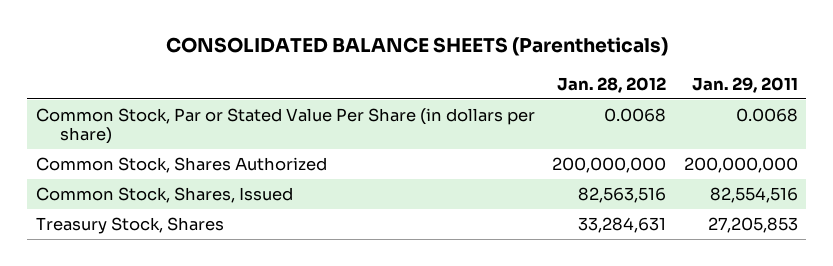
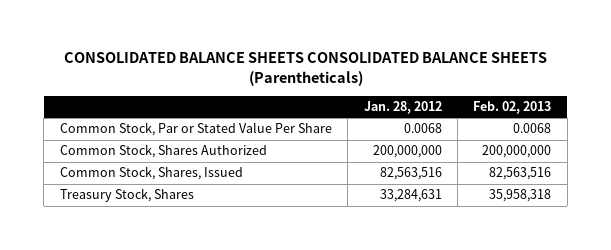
[165,37,668,57] CONSOLIDATED BALANCE SHEETS (Parentheticals) -> [63,52,547,87] CONSOLIDATED BALANCE SHEETS CONSOLIDATED BALANCE SHEETS (Parentheticals)
[691,76,798,93] Jan. 29, 2011 -> none
none -> [473,101,552,115] Feb. 02, 2013
[35,107,535,145] Common Stock, Par or Stated Value Per Share (in dollars per share) -> [59,122,332,137] Common Stock, Par or Stated Value Per Share

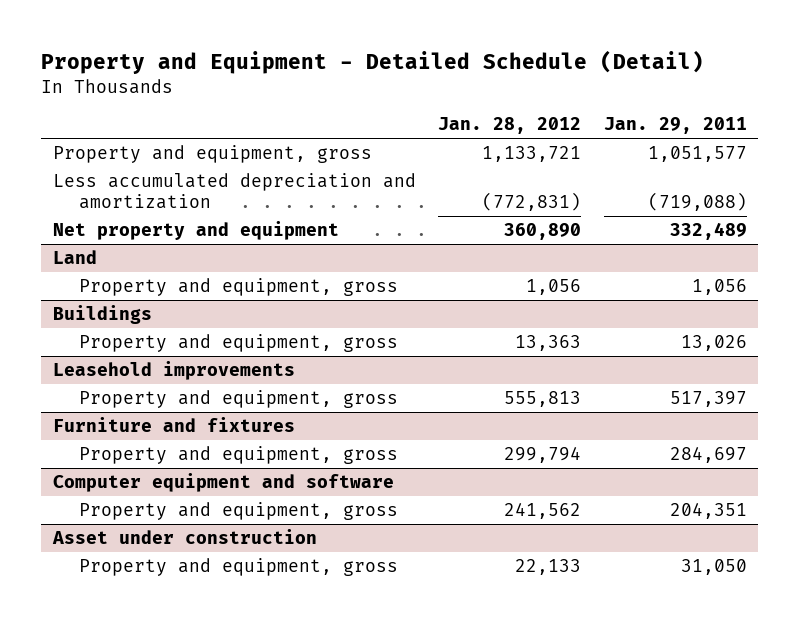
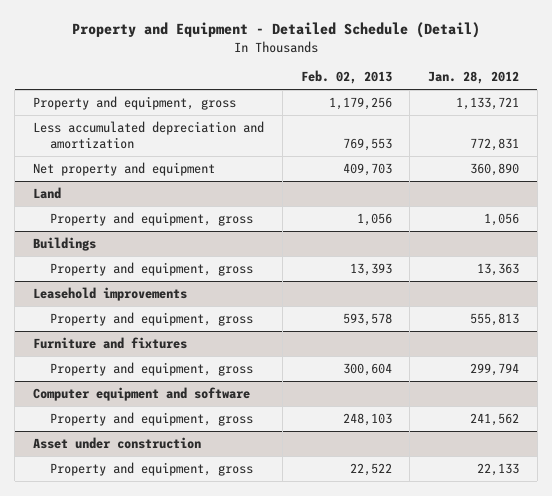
[603,117,747,135] Jan. 29, 2011 -> none
none -> [300,70,392,85] Feb. 02, 2013
[482,191,582,211] (772,831) -> [470,138,520,152] 772,831

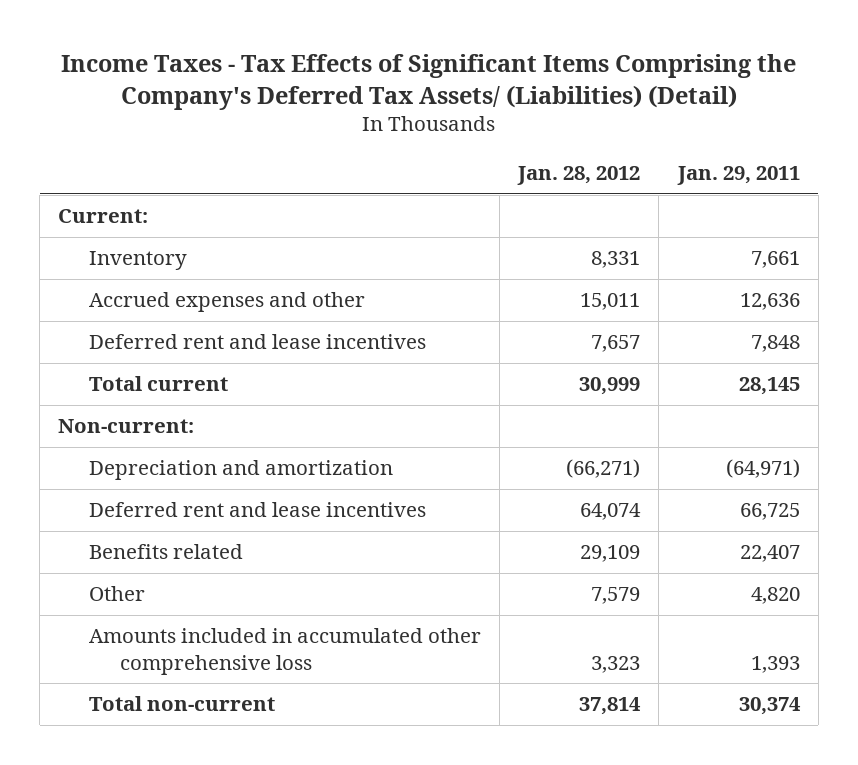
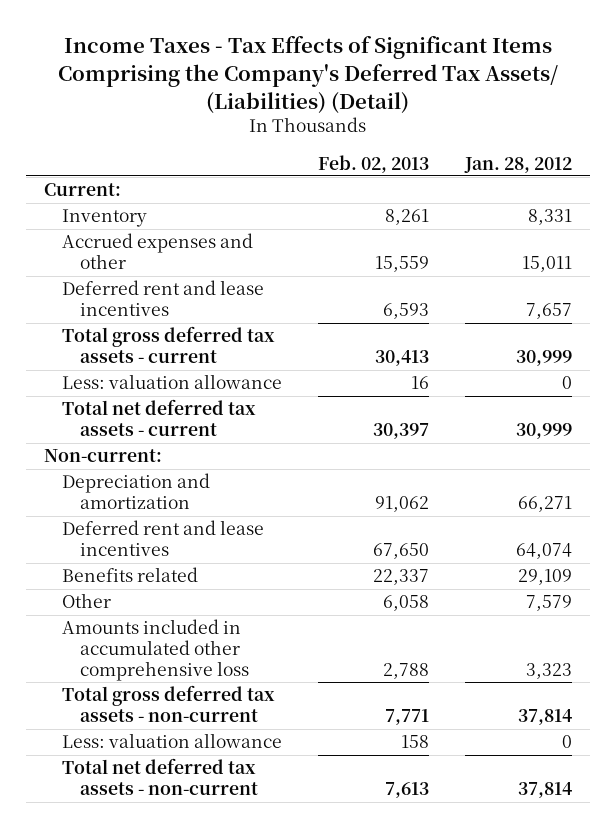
[676,166,800,186] Jan. 29, 2011 -> none
none -> [317,154,429,173] Feb. 02, 2013
none -> [62,326,276,364] Total gross deferred tax assets - current
none -> [62,374,283,390] Less: valuation allowance
[89,376,229,392] Total current -> [62,399,257,437] Total net deferred tax assets - current
[566,459,641,479] (66,271) -> [517,496,572,513] 66,271
none -> [62,685,276,723] Total gross deferred tax assets - non-current
none -> [62,733,283,749] Less: valuation allowance
[89,696,276,712] Total non-current -> [62,758,259,796] Total net deferred tax assets - non-current

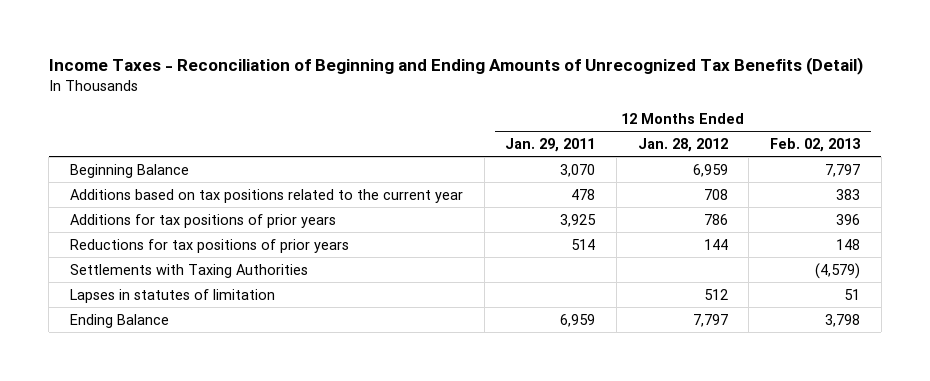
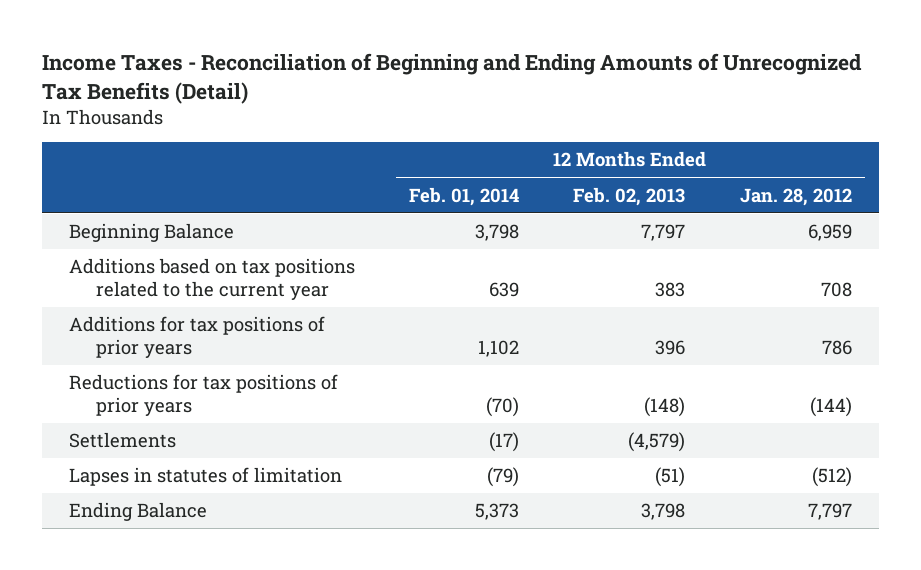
[505,137,596,152] Jan. 29, 2011 -> none
none -> [409,186,520,206] Feb. 01, 2014
[703,238,728,250] 144 -> [809,397,852,418] (144)
[836,238,861,250] 148 -> [644,397,686,418] (148)
[69,263,308,278] Settlements with Taxing Authorities -> [68,432,176,449] Settlements
[703,288,728,300] 512 -> [811,467,852,488] (512)
[844,288,861,300] 51 -> [655,467,686,488] (51)

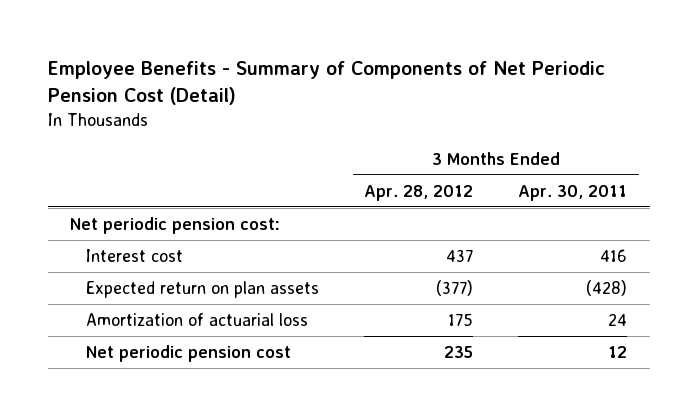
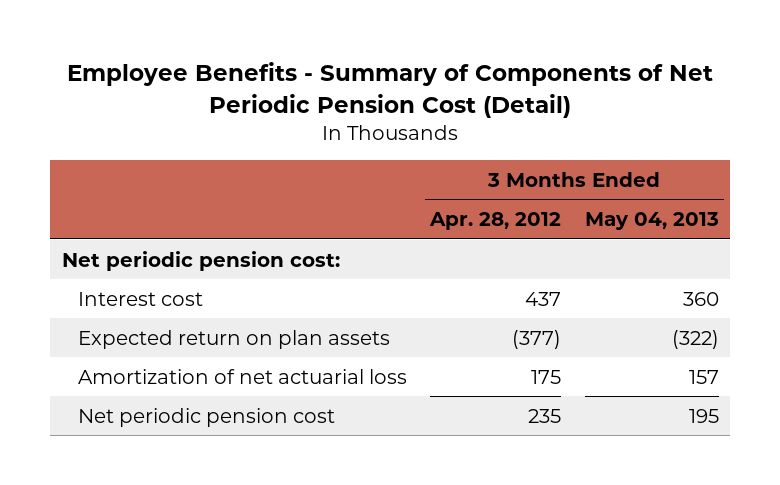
[518,184,628,201] Apr. 30, 2011 -> none
none -> [584,211,719,230] May 04, 2013
[86,312,309,326] Amortization of actuarial loss -> [78,368,408,384] Amortization of net actuarial loss

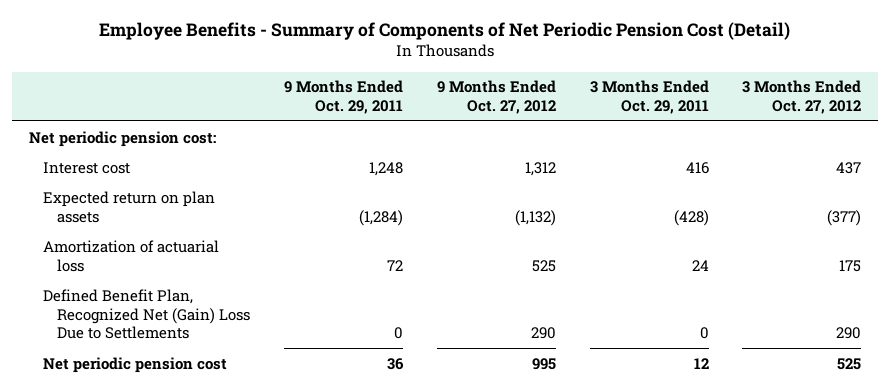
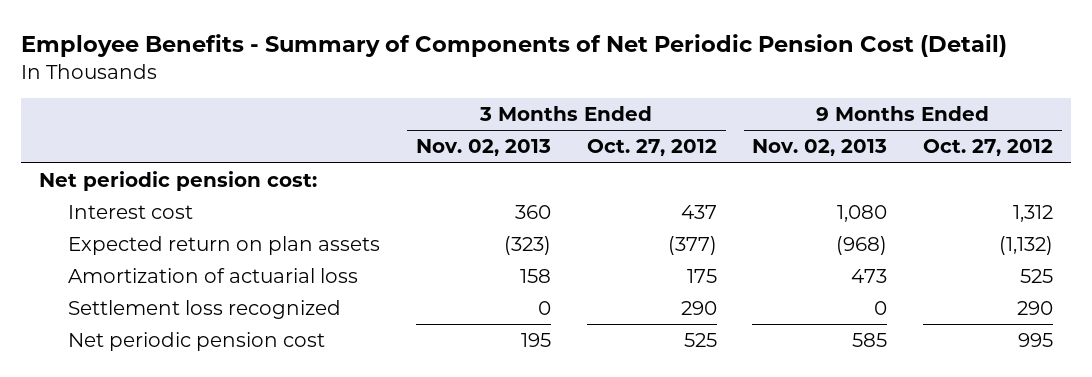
[284,80,404,115] 9 Months Ended Oct. 29, 2011 -> none
[589,80,709,115] 3 Months Ended Oct. 29, 2011 -> none
none -> [415,139,551,157] Nov. 02, 2013
none -> [752,139,888,157] Nov. 02, 2013
[43,288,251,340] Defined Benefit Plan, Recognized Net (Gain) Loss Due to Settlements -> [67,299,341,319] Settlement loss recognized

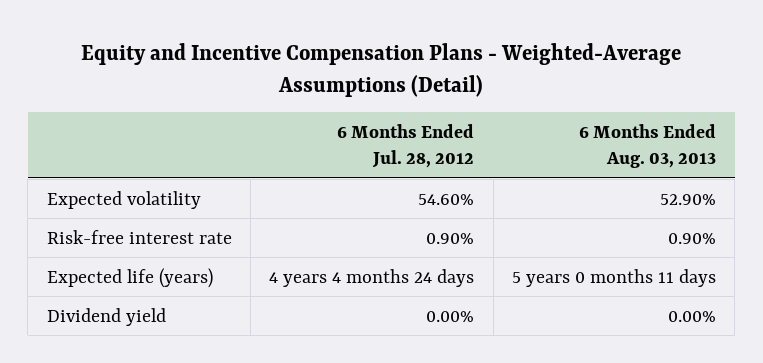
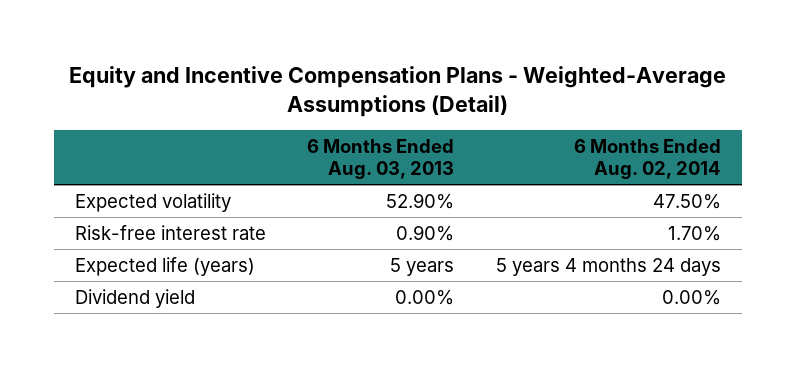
[337,123,475,168] 6 Months Ended Jul. 28, 2012 -> none
none -> [573,139,721,179] 6 Months Ended Aug. 02, 2014
[512,268,717,287] 5 years 0 months 11 days -> [390,257,455,276] 5 years

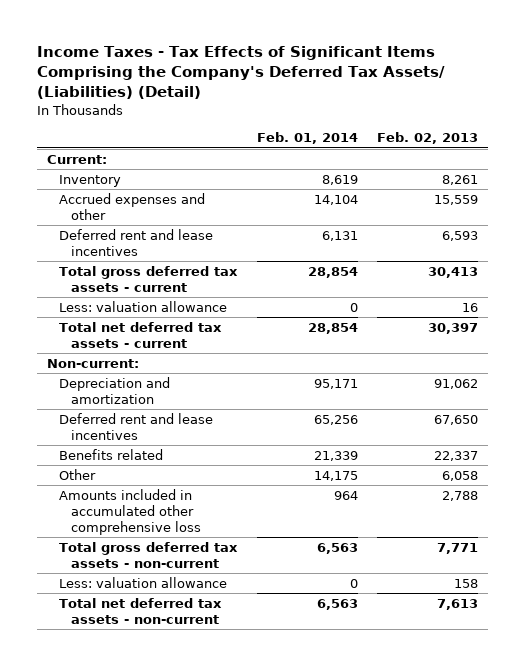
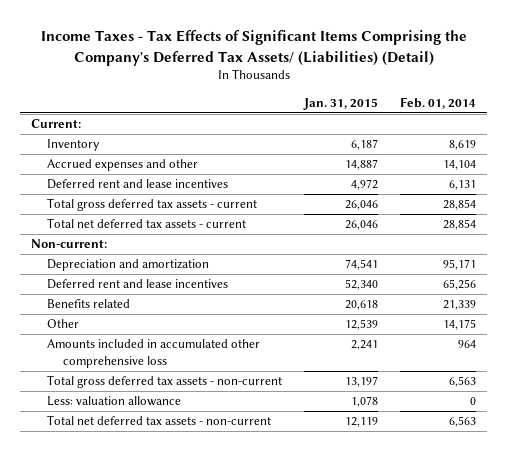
[377,132,479,145] Feb. 02, 2013 -> none
none -> [303,98,379,111] Jan. 31, 2015
[59,300,228,312] Less: valuation allowance -> none

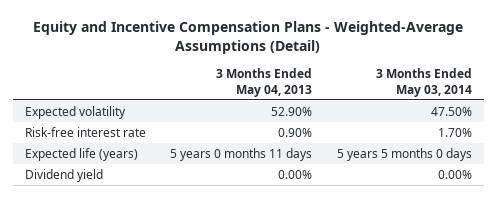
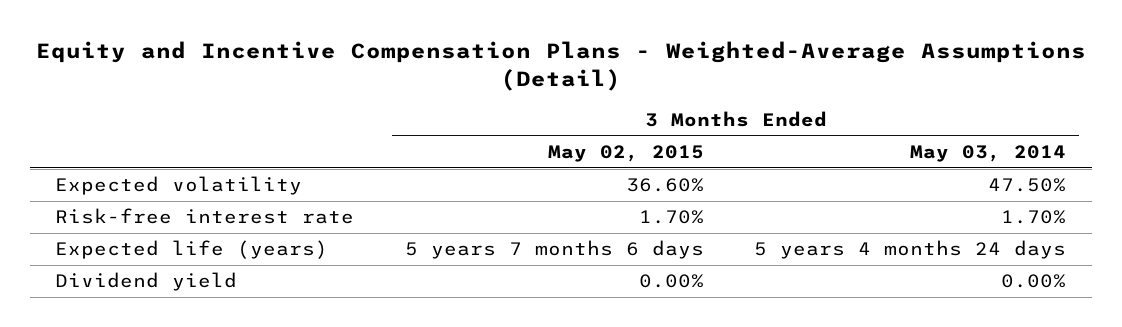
[216,67,313,97] 3 Months Ended May 04, 2013 -> none
none -> [547,145,704,163] May 02, 2015
[336,147,472,161] 5 years 5 months 0 days -> [754,240,1067,260] 5 years 4 months 24 days

